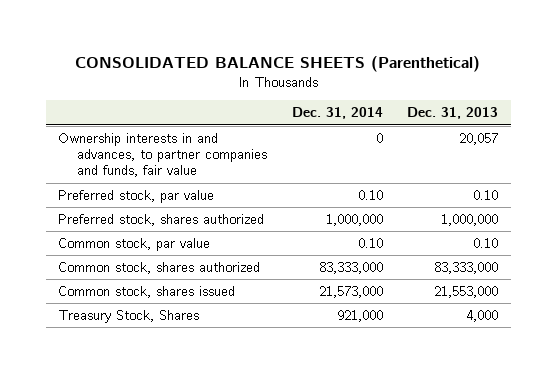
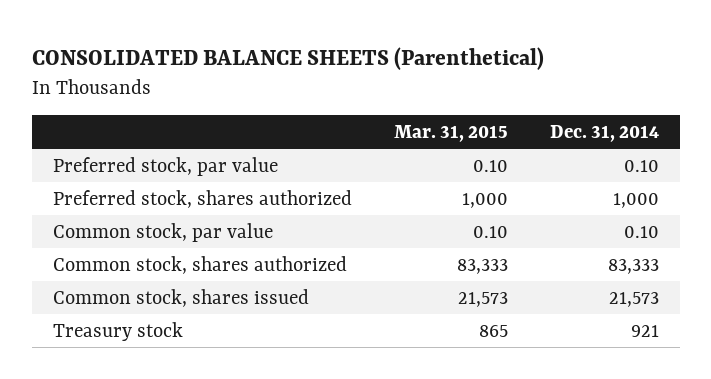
[407,107,499,120] Dec. 31, 2013 -> none
none -> [393,124,508,142] Mar. 31, 2015
[58,132,267,178] Ownership interests in and advances, to partner companies and funds, fair value -> none
[325,213,383,226] 1,000,000 -> [612,192,659,208] 1,000
[318,261,383,274] 83,333,000 -> [607,258,659,274] 83,333
[318,285,383,298] 21,573,000 -> [608,291,659,307] 21,573
[58,309,200,323] Treasury Stock, Shares -> [52,321,183,341] Treasury stock
[336,309,383,322] 921,000 -> [630,324,659,337] 921

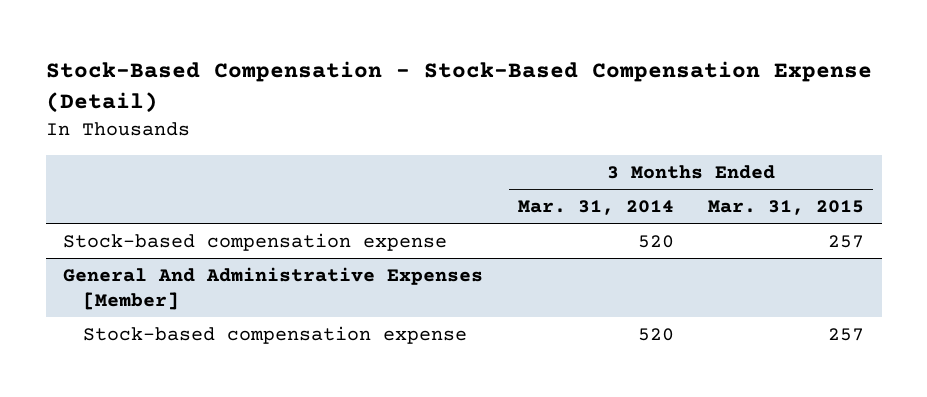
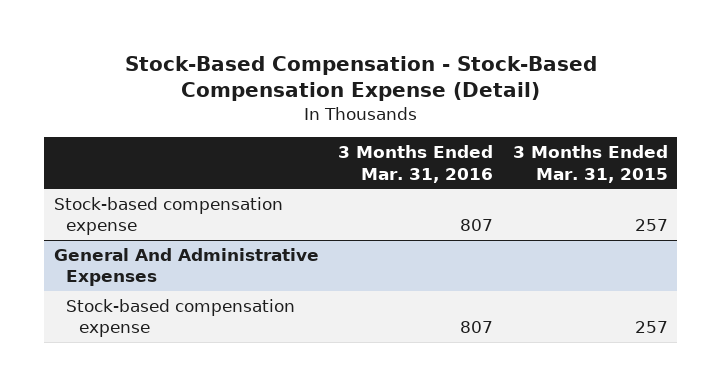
[517,200,674,216] Mar. 31, 2014 -> none
none -> [338,145,494,183] 3 Months Ended Mar. 31, 2016
[62,266,483,310] General And Administrative Expenses [Member] -> [53,248,319,287] General And Administrative Expenses

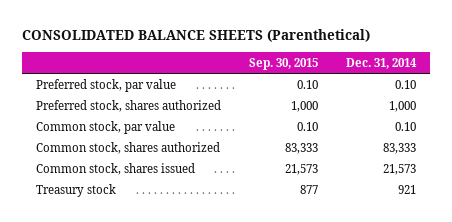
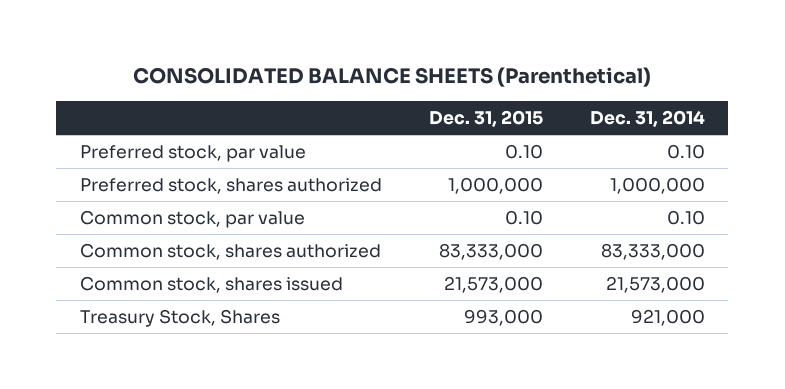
[248,57,318,70] Sep. 30, 2015 -> none
none -> [428,109,543,127] Dec. 31, 2015
[388,100,416,112] 1,000 -> [609,176,705,194] 1,000,000
[382,142,416,154] 83,333 -> [600,242,705,260] 83,333,000
[382,163,416,175] 21,573 -> [605,275,705,293] 21,573,000
[36,183,117,197] Treasury stock -> [79,308,280,327] Treasury Stock, Shares
[397,184,416,194] 921 -> [630,308,705,326] 921,000

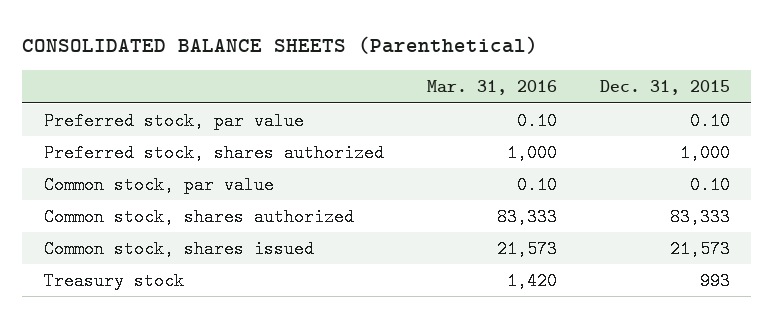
[589,109,705,127] Dec. 31, 2014 -> none
none -> [426,80,557,96] Mar. 31, 2016
[447,176,543,194] 1,000,000 -> [679,143,730,162] 1,000
[438,242,543,260] 83,333,000 -> [669,207,730,226] 83,333
[443,275,543,293] 21,573,000 -> [669,239,730,258] 21,573
[79,308,280,327] Treasury Stock, Shares -> [43,271,184,290] Treasury stock
[463,308,543,326] 993,000 -> [699,271,730,290] 993

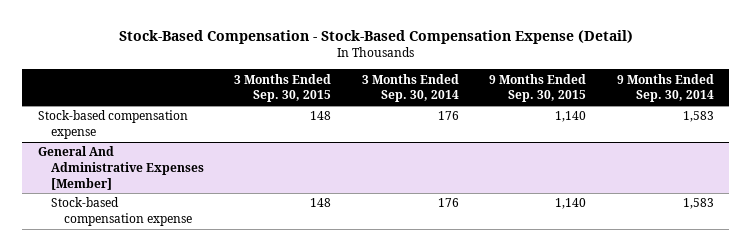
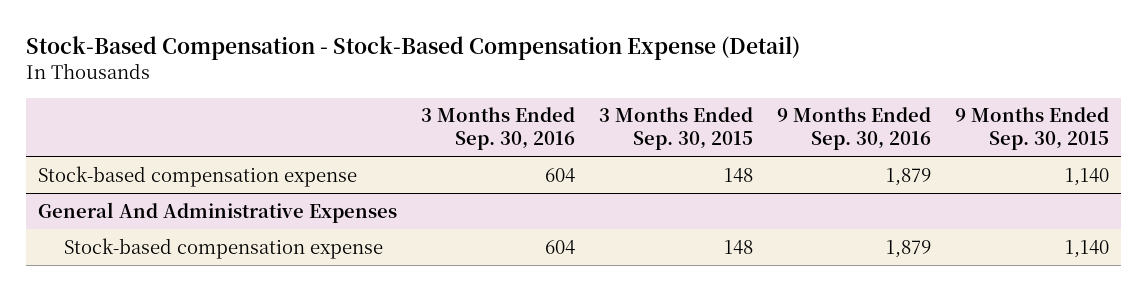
[361,73,459,103] 3 Months Ended Sep. 30, 2014 -> none
[616,73,714,103] 9 Months Ended Sep. 30, 2014 -> none
none -> [420,107,575,151] 3 Months Ended Sep. 30, 2016
none -> [777,107,932,151] 9 Months Ended Sep. 30, 2016
[37,146,204,190] General And Administrative Expenses [Member] -> [37,201,397,223] General And Administrative Expenses

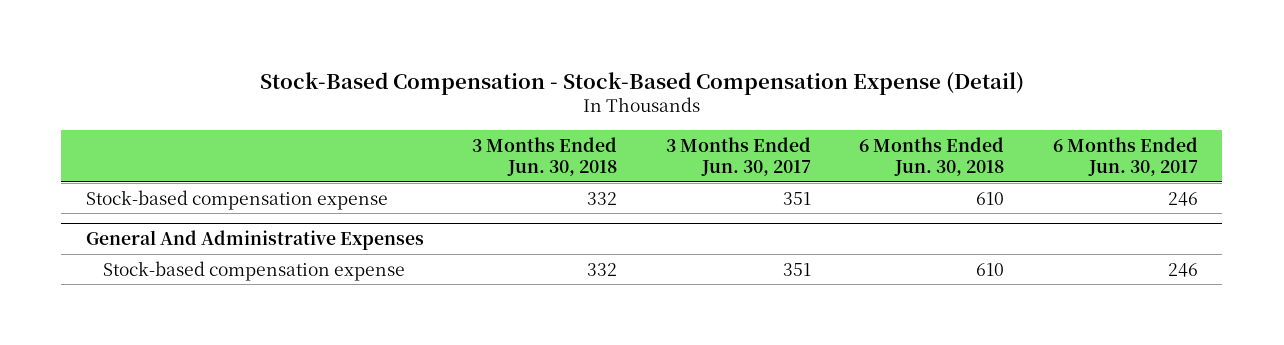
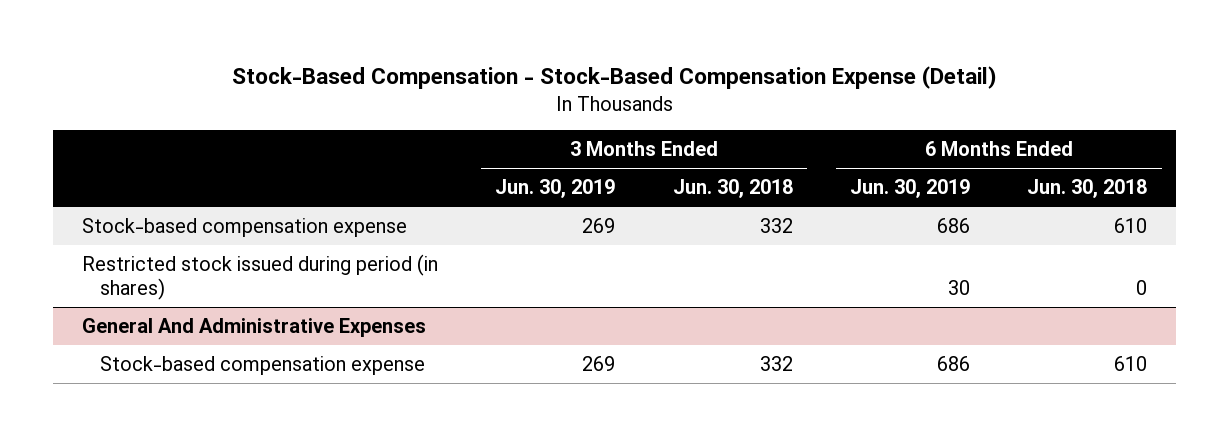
[665,136,811,177] 3 Months Ended Jun. 30, 2017 -> none
[1053,136,1199,177] 6 Months Ended Jun. 30, 2017 -> none
none -> [495,179,616,199] Jun. 30, 2019
none -> [850,179,971,199] Jun. 30, 2019
none -> [82,253,439,301] Restricted stock issued during period (in shares)

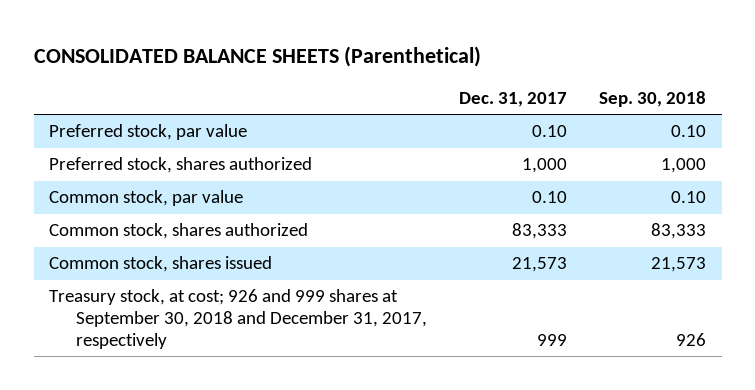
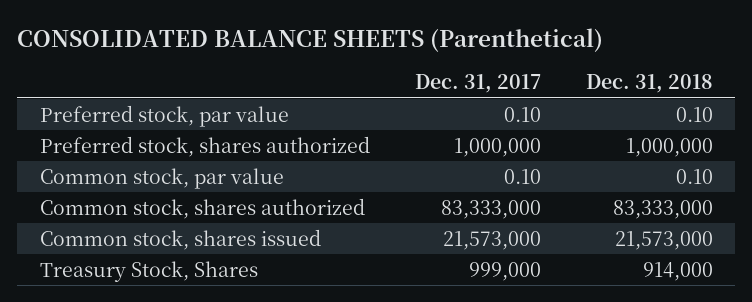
[599,91,707,108] Sep. 30, 2018 -> none
none -> [585,74,713,94] Dec. 31, 2018
[522,158,568,174] 1,000 -> [453,137,541,157] 1,000,000
[512,223,568,240] 83,333 -> [440,199,541,219] 83,333,000
[512,257,568,273] 21,573 -> [442,230,541,250] 21,573,000
[49,289,428,350] Treasury stock, at cost; 926 and 999 shares at September 30, 2018 and December 31, 2017, respectively -> [39,260,258,282] Treasury Stock, Shares
[537,334,568,347] 999 -> [468,261,541,281] 999,000

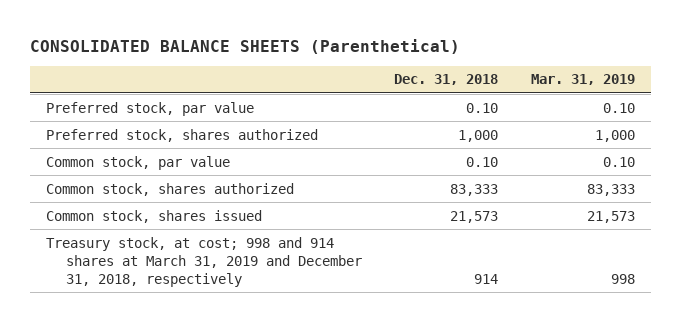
[414,74,541,94] Dec. 31, 2017 -> none
none -> [530,74,635,86] Mar. 31, 2019
[625,137,713,157] 1,000,000 -> [458,129,499,142] 1,000
[612,199,713,219] 83,333,000 -> [450,183,499,196] 83,333
[614,230,713,250] 21,573,000 -> [450,210,499,223] 21,573
[39,260,258,282] Treasury Stock, Shares -> [46,236,363,287] Treasury stock, at cost; 998 and 914 shares at March 31, 2019 and December 31, 2018, respectively
[642,261,713,281] 914,000 -> [474,273,499,284] 914

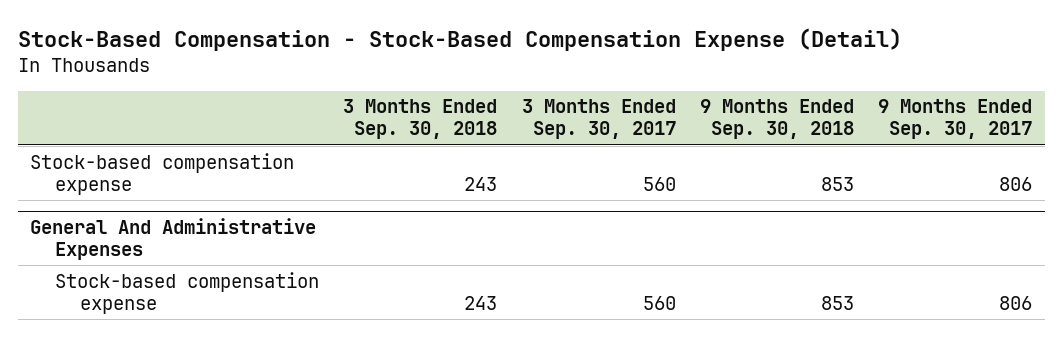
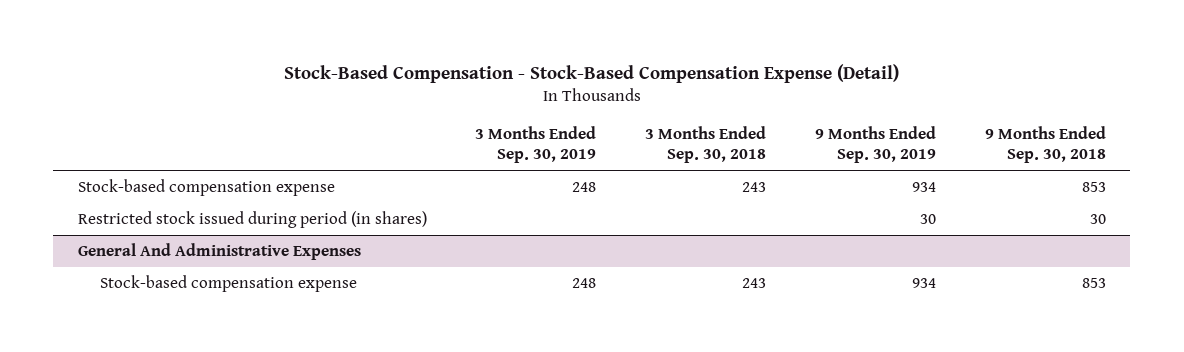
[521,99,676,140] 3 Months Ended Sep. 30, 2017 -> none
[878,99,1033,140] 9 Months Ended Sep. 30, 2017 -> none
none -> [475,126,597,164] 3 Months Ended Sep. 30, 2019
none -> [815,126,937,164] 9 Months Ended Sep. 30, 2019
none -> [77,211,427,229] Restricted stock issued during period (in shares)

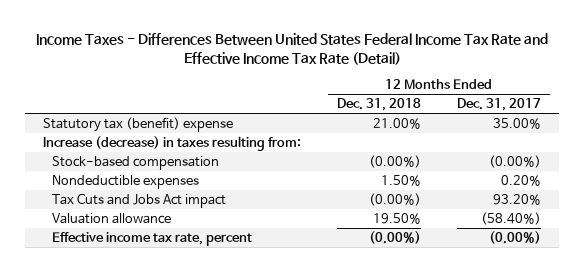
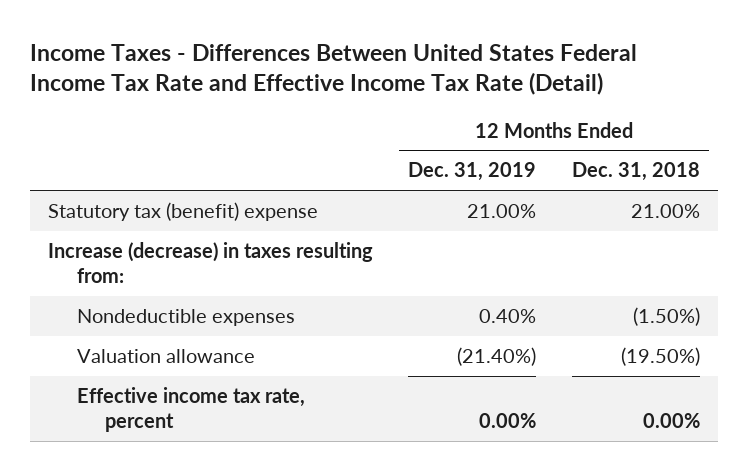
[456,98,541,112] Dec. 31, 2017 -> none
none -> [408,162,537,182] Dec. 31, 2019
[51,155,219,170] Stock-based compensation -> none
[51,192,226,208] Tax Cuts and Jobs Act impact -> none
[380,174,421,186] 1.50% -> [632,306,700,326] (1.50%)
[372,212,421,224] 19.50% -> [620,346,700,366] (19.50%)
[368,230,421,244] (0.00%) -> [642,413,700,429] 0.00%

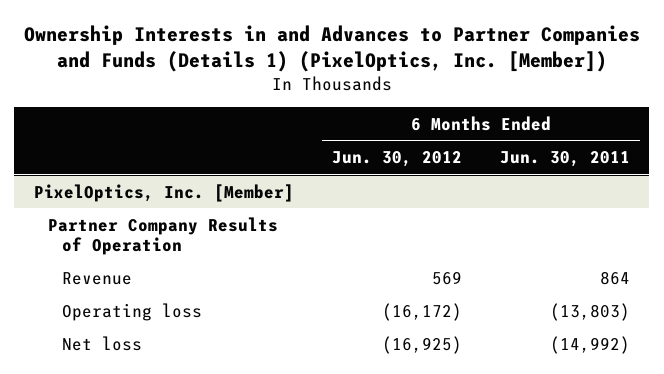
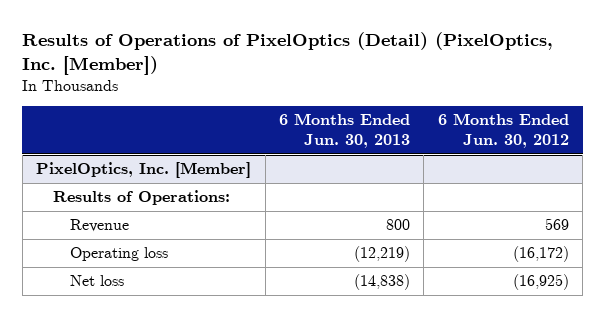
[23,24,640,73] Ownership Interests in and Advances to Partner Companies and Funds (Details 1) (PixelOptics, Inc. [Member]) -> [22,32,554,76] Results of Operations of PixelOptics (Detail) (PixelOptics, Inc. [Member])
[500,151,631,168] Jun. 30, 2011 -> none
none -> [278,113,410,148] 6 Months Ended Jun. 30, 2013
[47,216,278,255] Partner Company Results of Operation -> [52,190,230,206] Results of Operations:

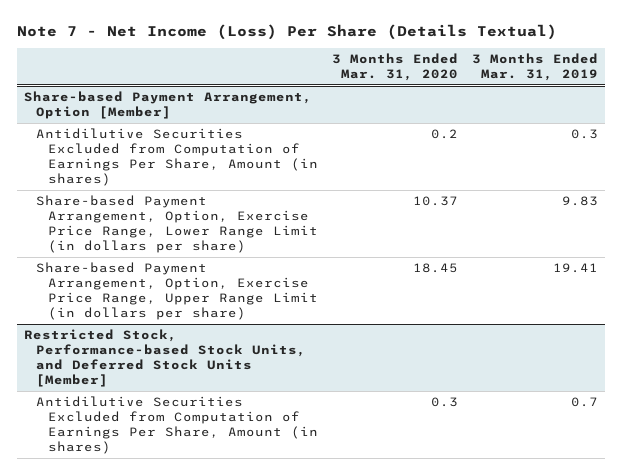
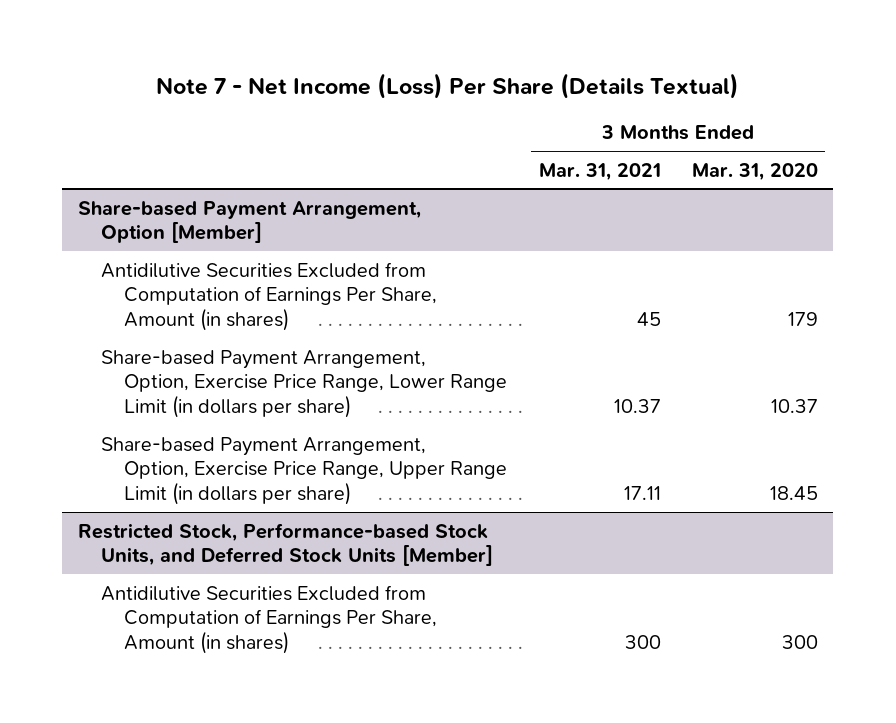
[472,52,599,82] 3 Months Ended Mar. 31, 2019 -> none
none -> [538,162,661,181] Mar. 31, 2021
[430,129,458,140] 0.2 -> [787,312,818,327] 179
[430,397,458,408] 0.3 -> [781,635,818,650] 300

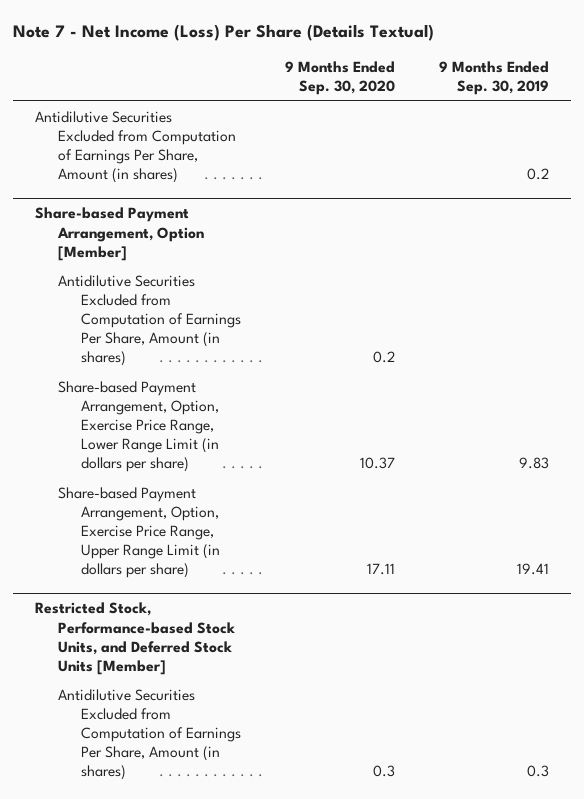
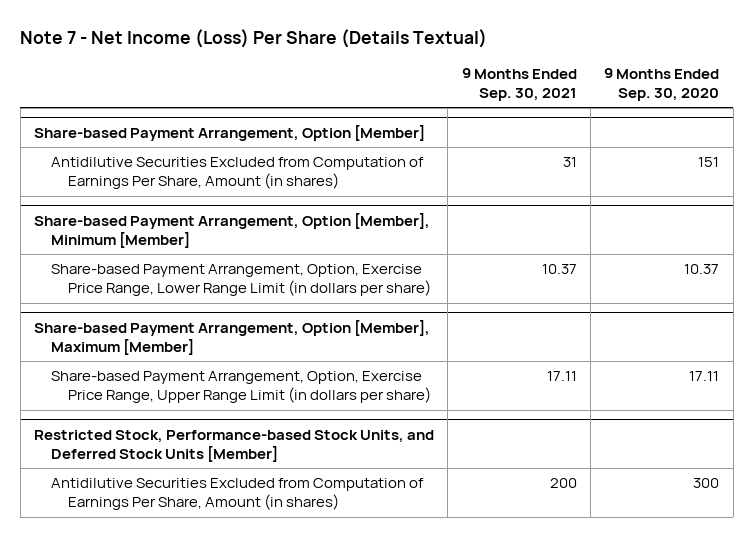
[438,61,549,96] 9 Months Ended Sep. 30, 2019 -> none
none -> [461,67,577,102] 9 Months Ended Sep. 30, 2021
[35,110,237,184] Antidilutive Securities Excluded from Computation of Earnings Per Share, Amount (in shares) -> none
[372,351,395,364] 0.2 -> [698,157,720,168] 151
none -> [34,212,431,249] Share-based Payment Arrangement, Option [Member], Minimum [Member]
none -> [34,319,431,356] Share-based Payment Arrangement, Option [Member], Maximum [Member]
[372,765,395,778] 0.3 -> [693,478,720,489] 300

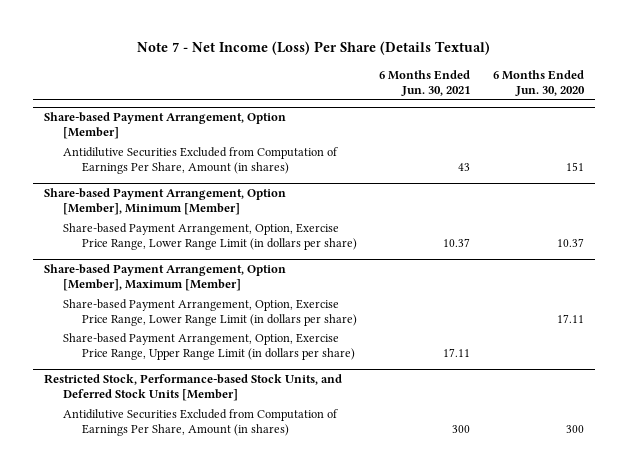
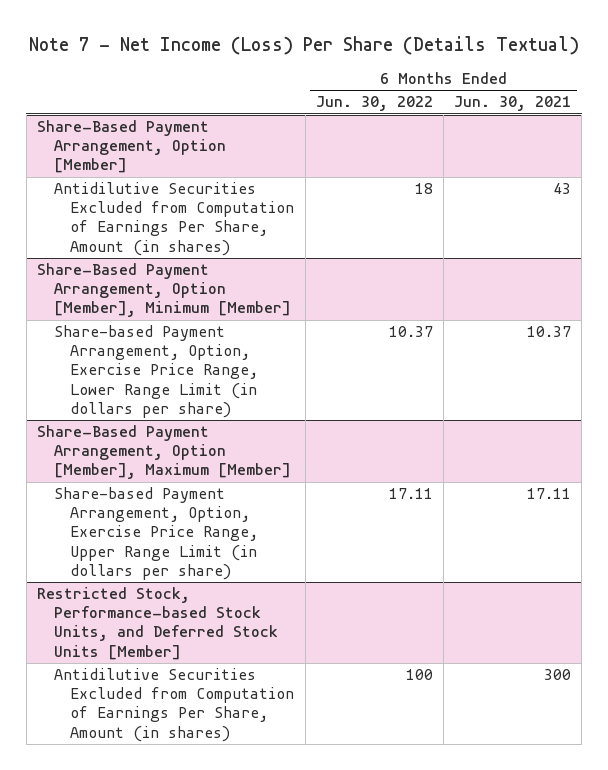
[492,69,585,96] 6 Months Ended Jun. 30, 2020 -> none
none -> [315,96,433,112] Jun. 30, 2022
[44,112,287,140] Share-based Payment Arrangement, Option [Member] -> [36,120,226,174] Share-Based Payment Arrangement, Option [Member]
[44,188,287,216] Share-based Payment Arrangement, Option [Member], Minimum [Member] -> [36,263,291,318] Share-Based Payment Arrangement, Option [Member], Minimum [Member]
[62,298,357,326] Share-based Payment Arrangement, Option, Exercise Price Range, Lower Range Limit (in dollars per share) -> none
[44,264,287,292] Share-based Payment Arrangement, Option [Member], Maximum [Member] -> [36,425,291,480] Share-Based Payment Arrangement, Option [Member], Maximum [Member]

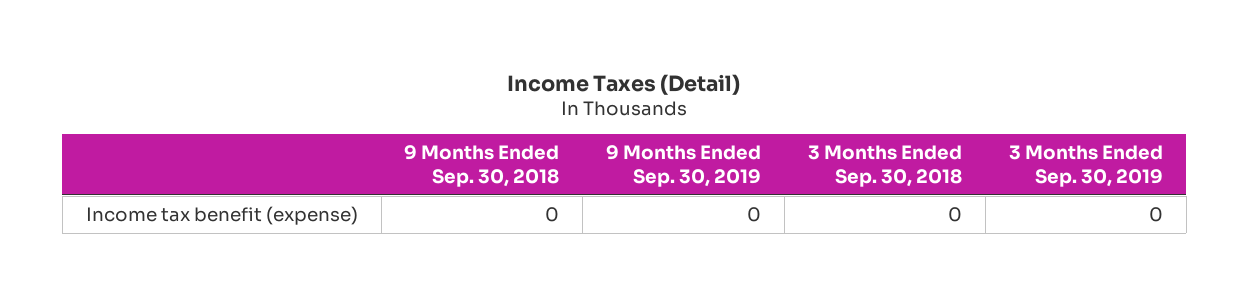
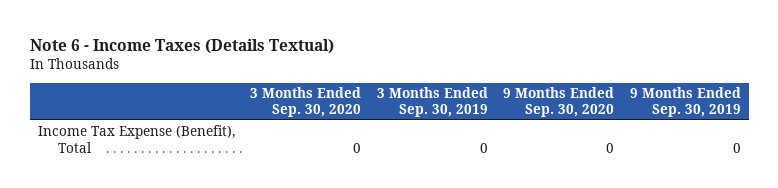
[507,73,741,95] Income Taxes (Detail) -> [29,38,334,54] Note 6 - Income Taxes (Details Textual)
[404,145,560,187] 9 Months Ended Sep. 30, 2018 -> none
[808,145,963,187] 3 Months Ended Sep. 30, 2018 -> none
none -> [250,86,362,118] 3 Months Ended Sep. 30, 2020
none -> [503,86,615,118] 9 Months Ended Sep. 30, 2020
[85,206,358,226] Income tax benefit (expense) -> [37,125,235,153] Income Tax Expense (Benefit), Total

